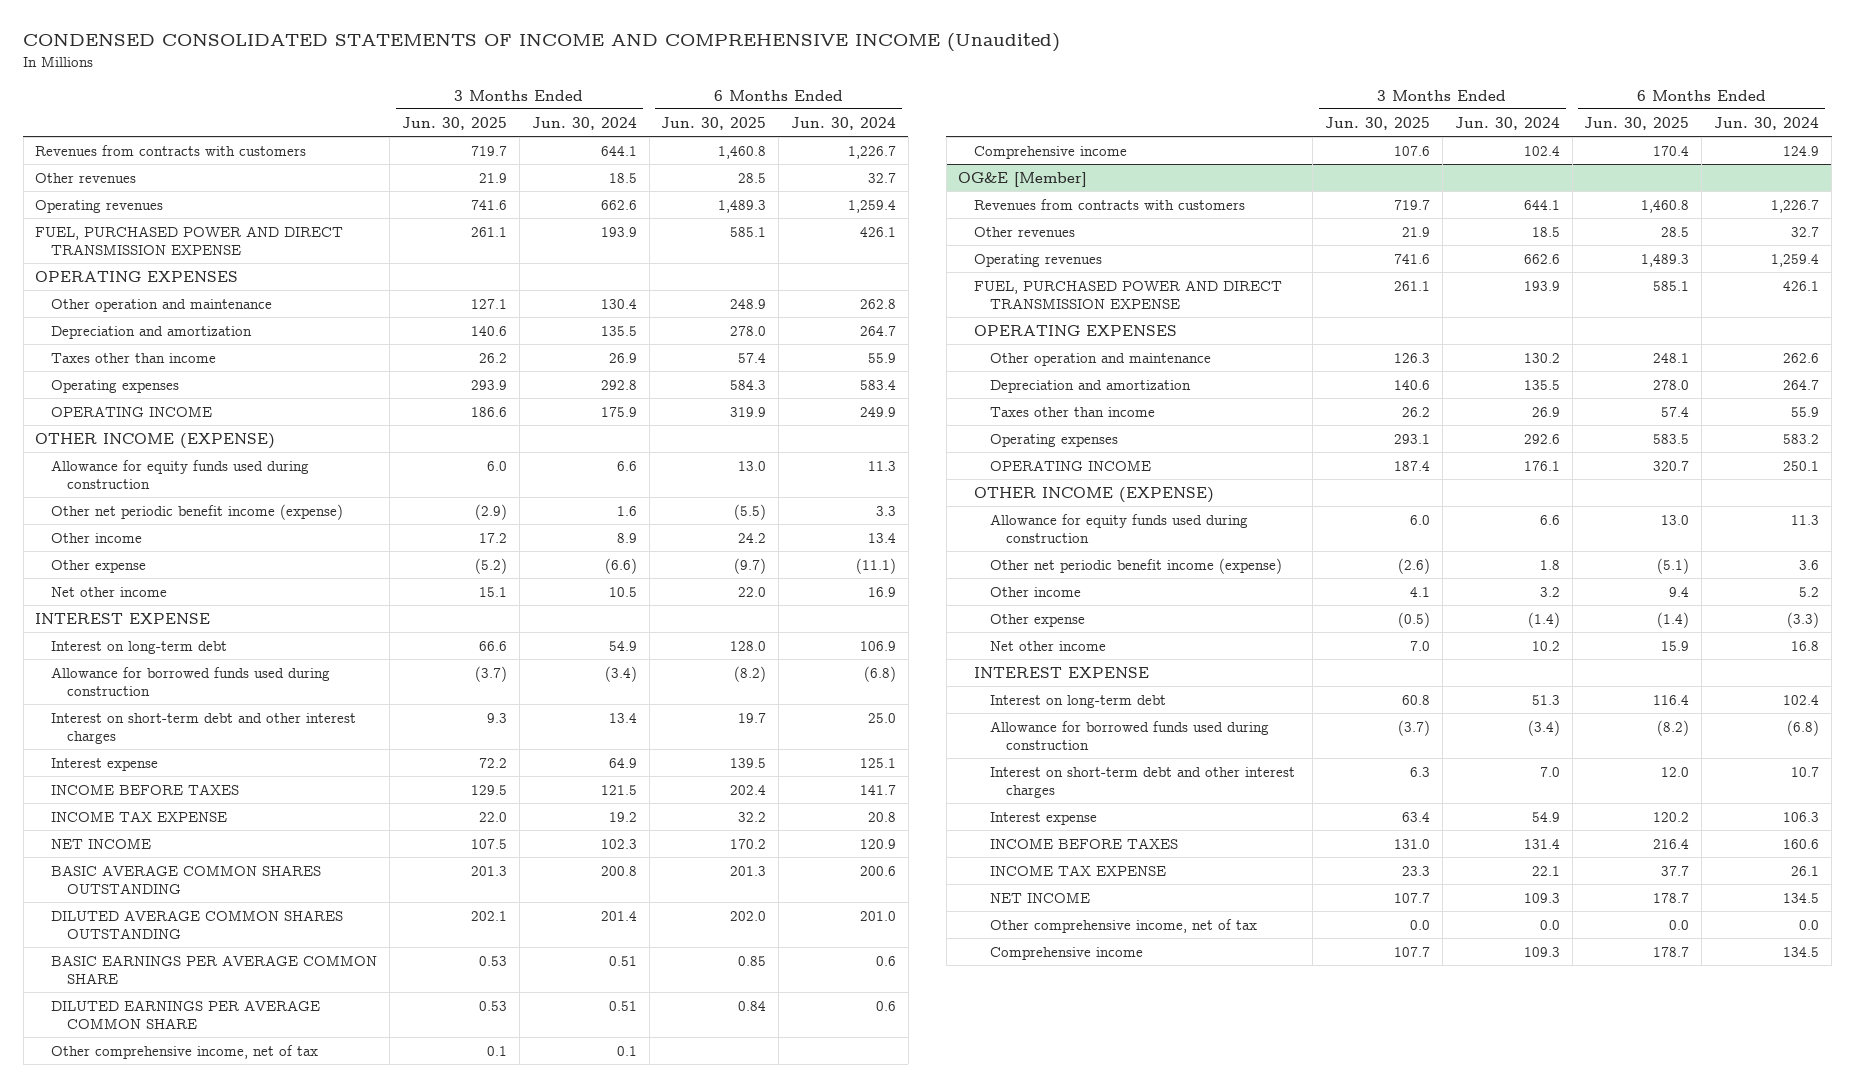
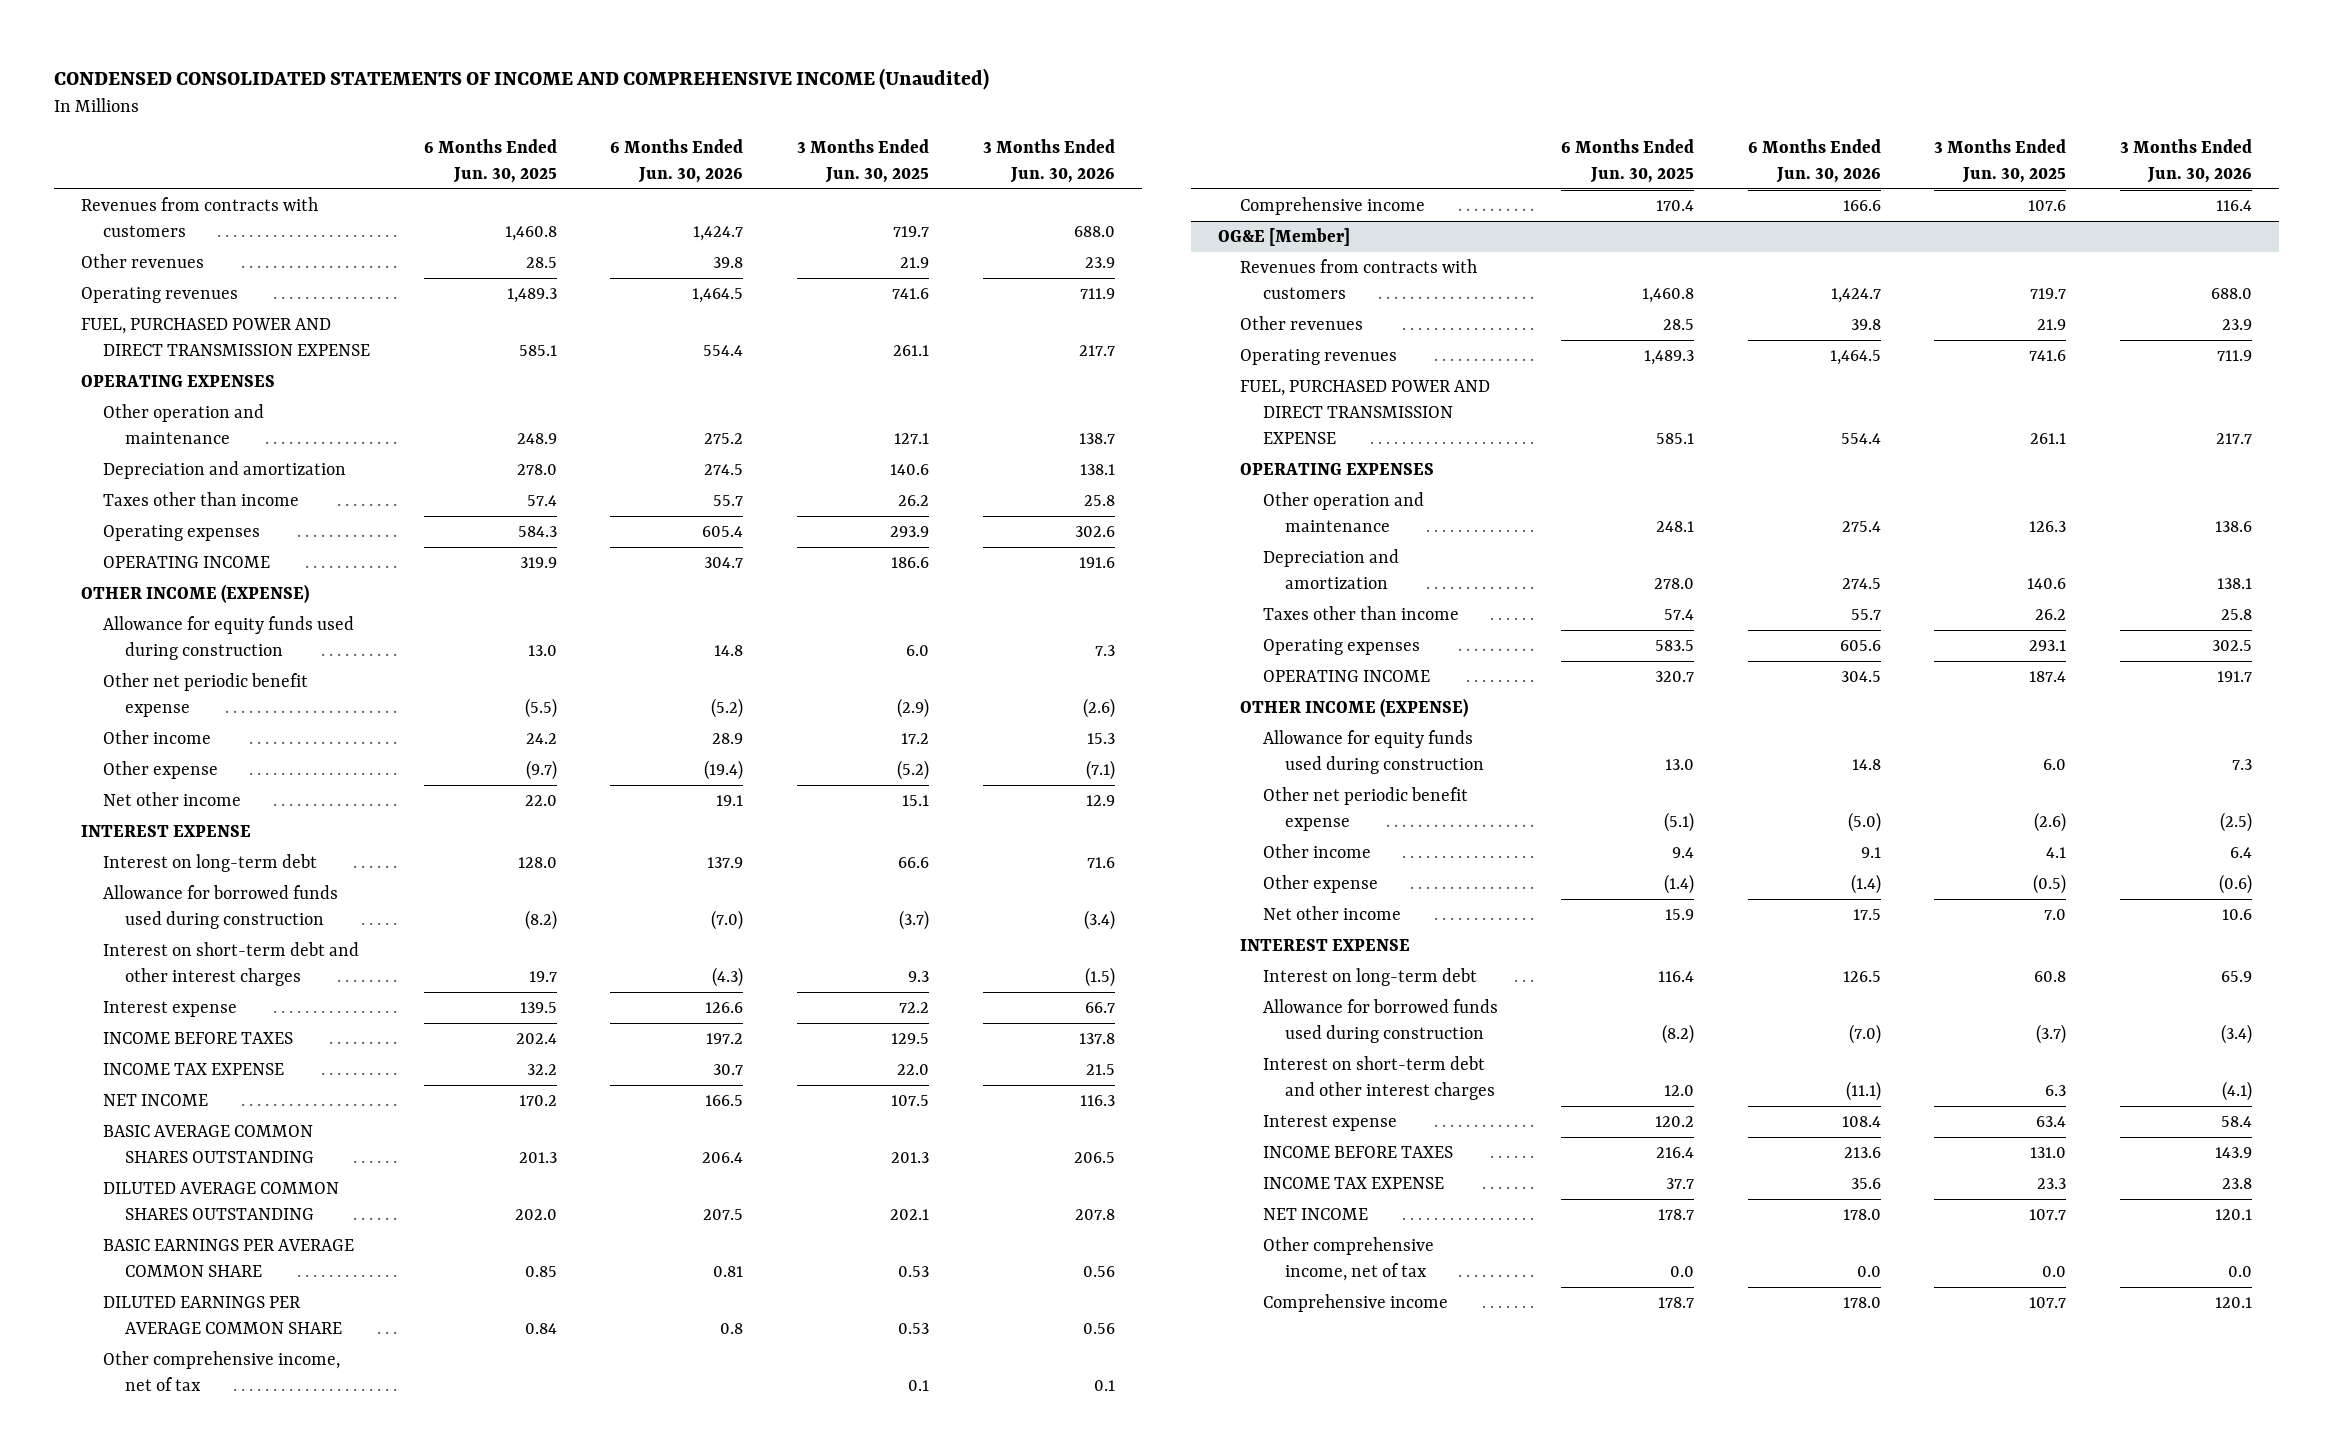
[531,116,637,130] Jun. 30, 2024 -> none
[791,116,897,130] Jun. 30, 2024 -> none
none -> [610,138,744,183] 6 Months Ended Jun. 30, 2026
none -> [982,138,1115,183] 3 Months Ended Jun. 30, 2026
[51,503,344,520] Other net periodic benefit income (expense) -> [102,673,308,718] Other net periodic benefit expense
[990,557,1283,574] Other net periodic benefit income (expense) -> [1262,787,1468,832] Other net periodic benefit expense

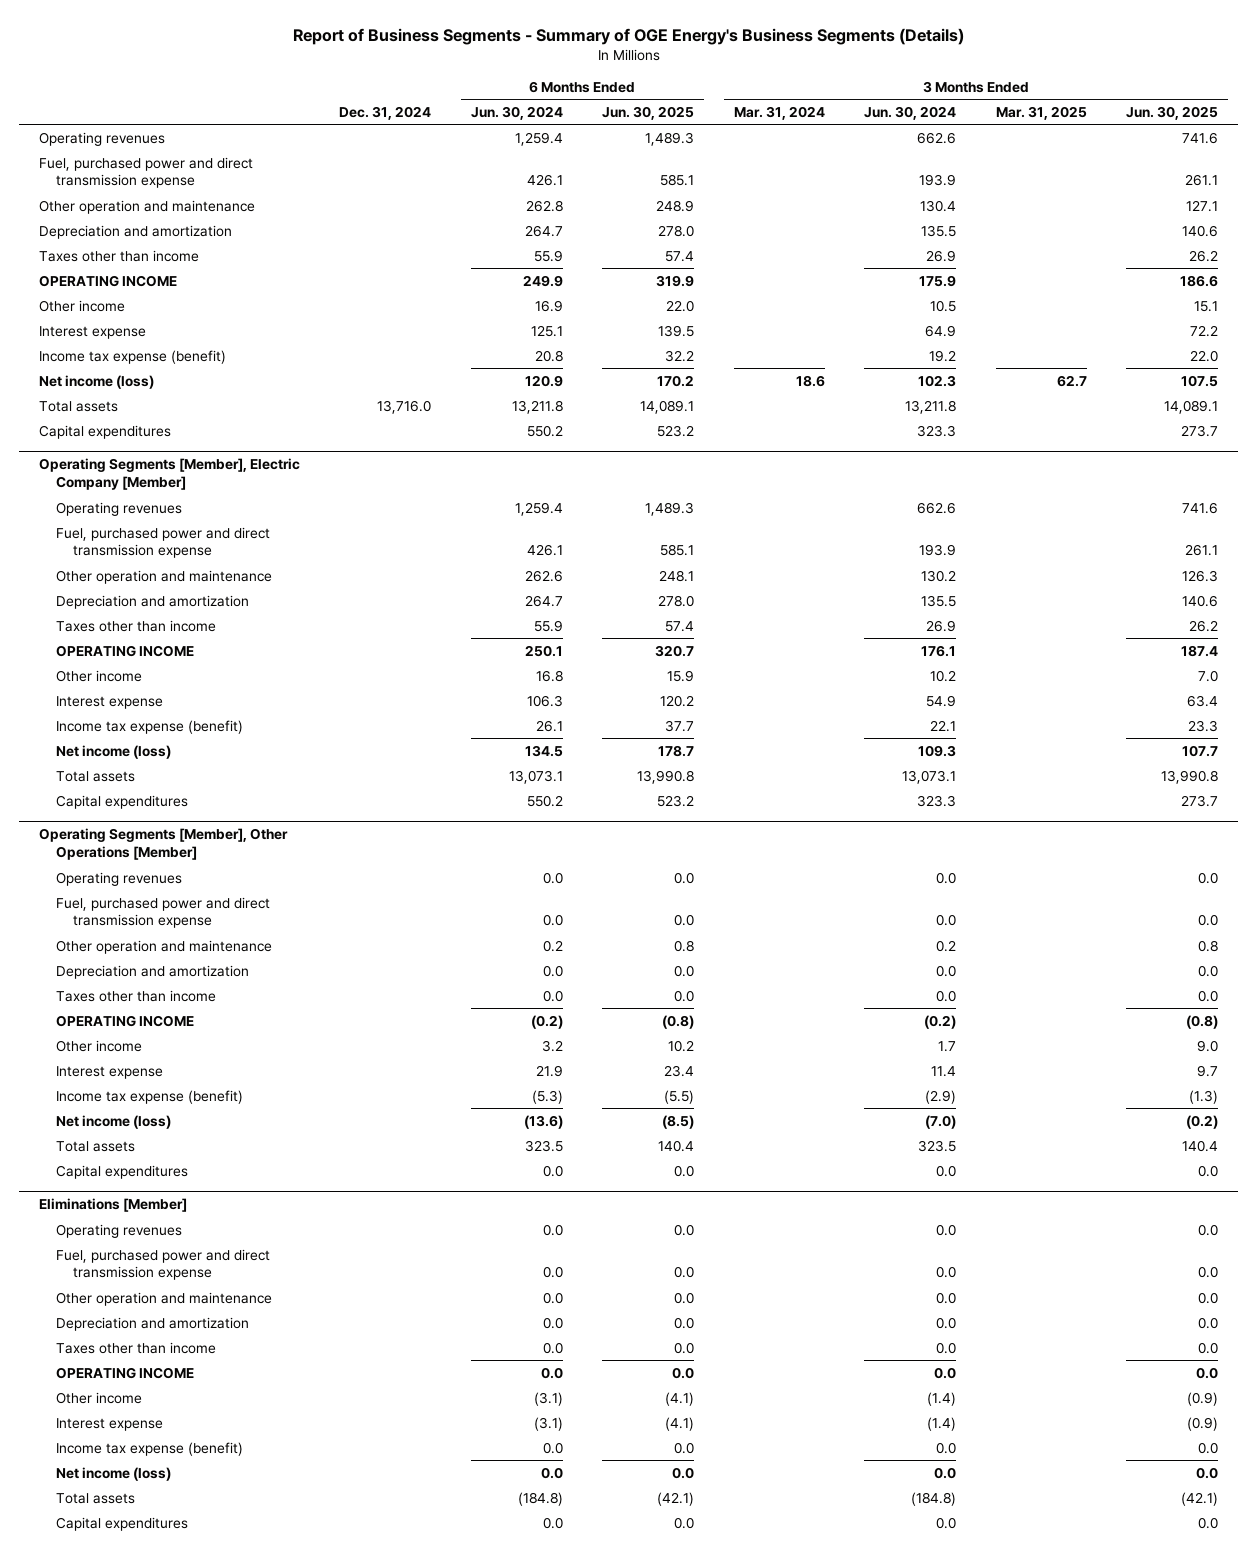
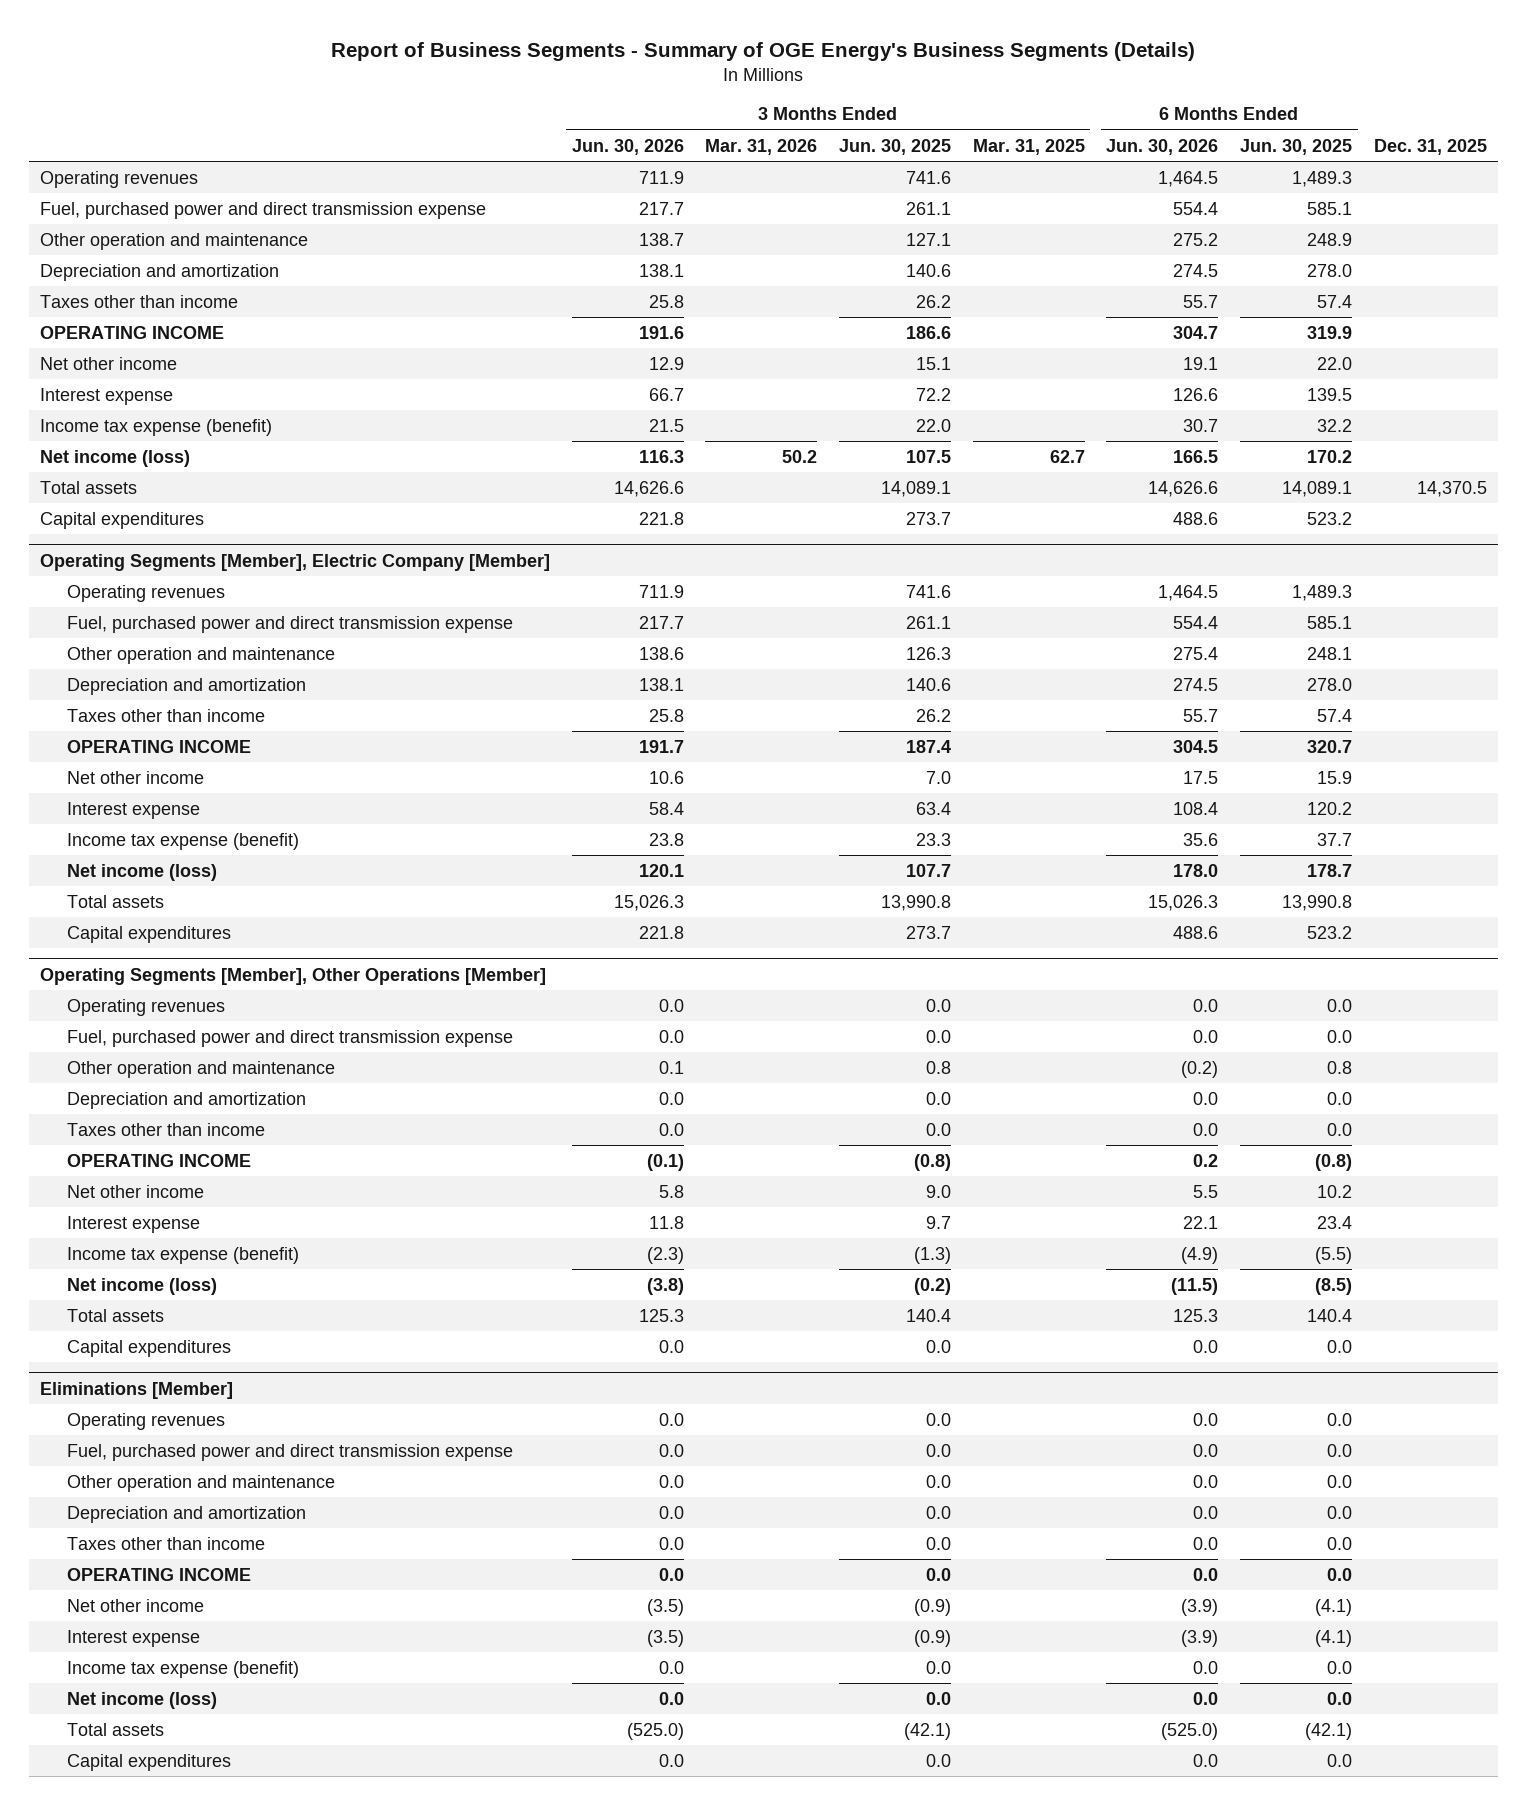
[339,105,432,120] Dec. 31, 2024 -> none
[470,105,563,120] Jun. 30, 2024 -> none
[733,105,825,120] Mar. 31, 2024 -> none
[864,105,957,120] Jun. 30, 2024 -> none
none -> [571,138,684,155] Jun. 30, 2026
none -> [705,138,818,155] Mar. 31, 2026
none -> [1106,138,1219,155] Jun. 30, 2026
none -> [1373,138,1487,155] Dec. 31, 2025
[38,299,125,312] Other income -> [39,356,177,370] Net other income
[56,669,143,682] Other income -> [66,770,204,784] Net other income
[56,1039,143,1052] Other income -> [66,1184,204,1198] Net other income
[56,1391,143,1404] Other income -> [66,1598,204,1612] Net other income

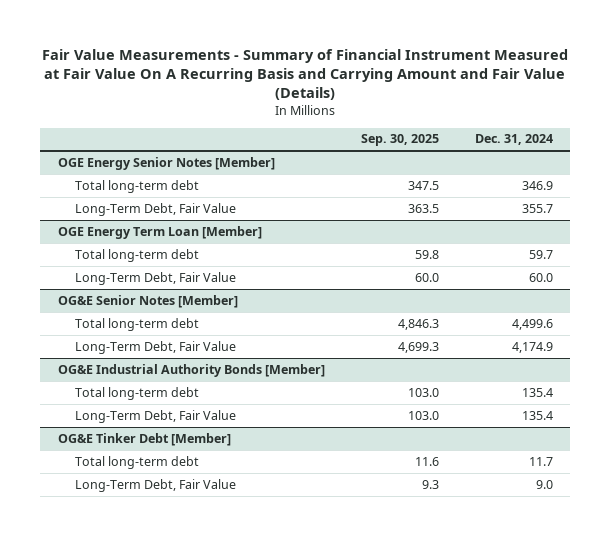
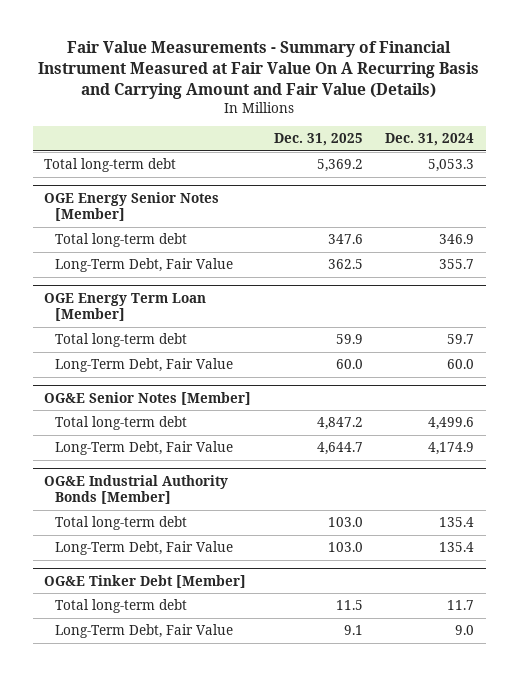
[360,134,439,147] Sep. 30, 2025 -> none
none -> [273,133,363,147] Dec. 31, 2025
none -> [44,158,177,173] Total long-term debt

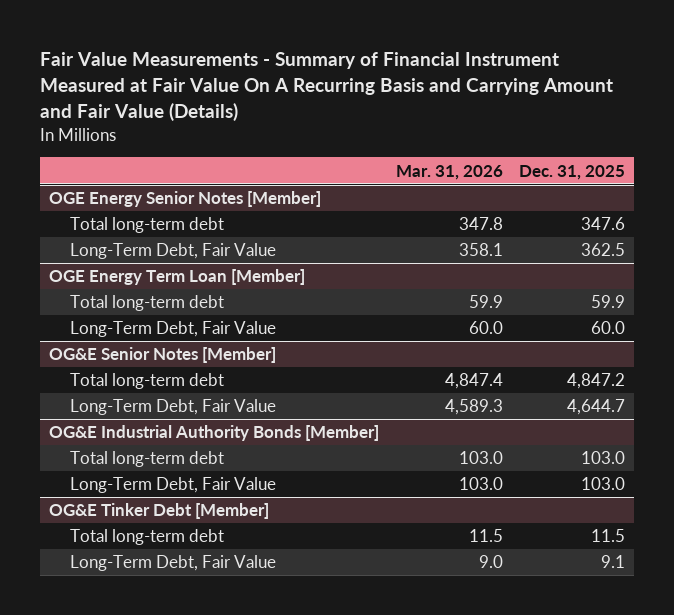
[385,133,475,147] Dec. 31, 2024 -> none
none -> [395,164,503,180] Mar. 31, 2026
[44,158,177,173] Total long-term debt -> none

